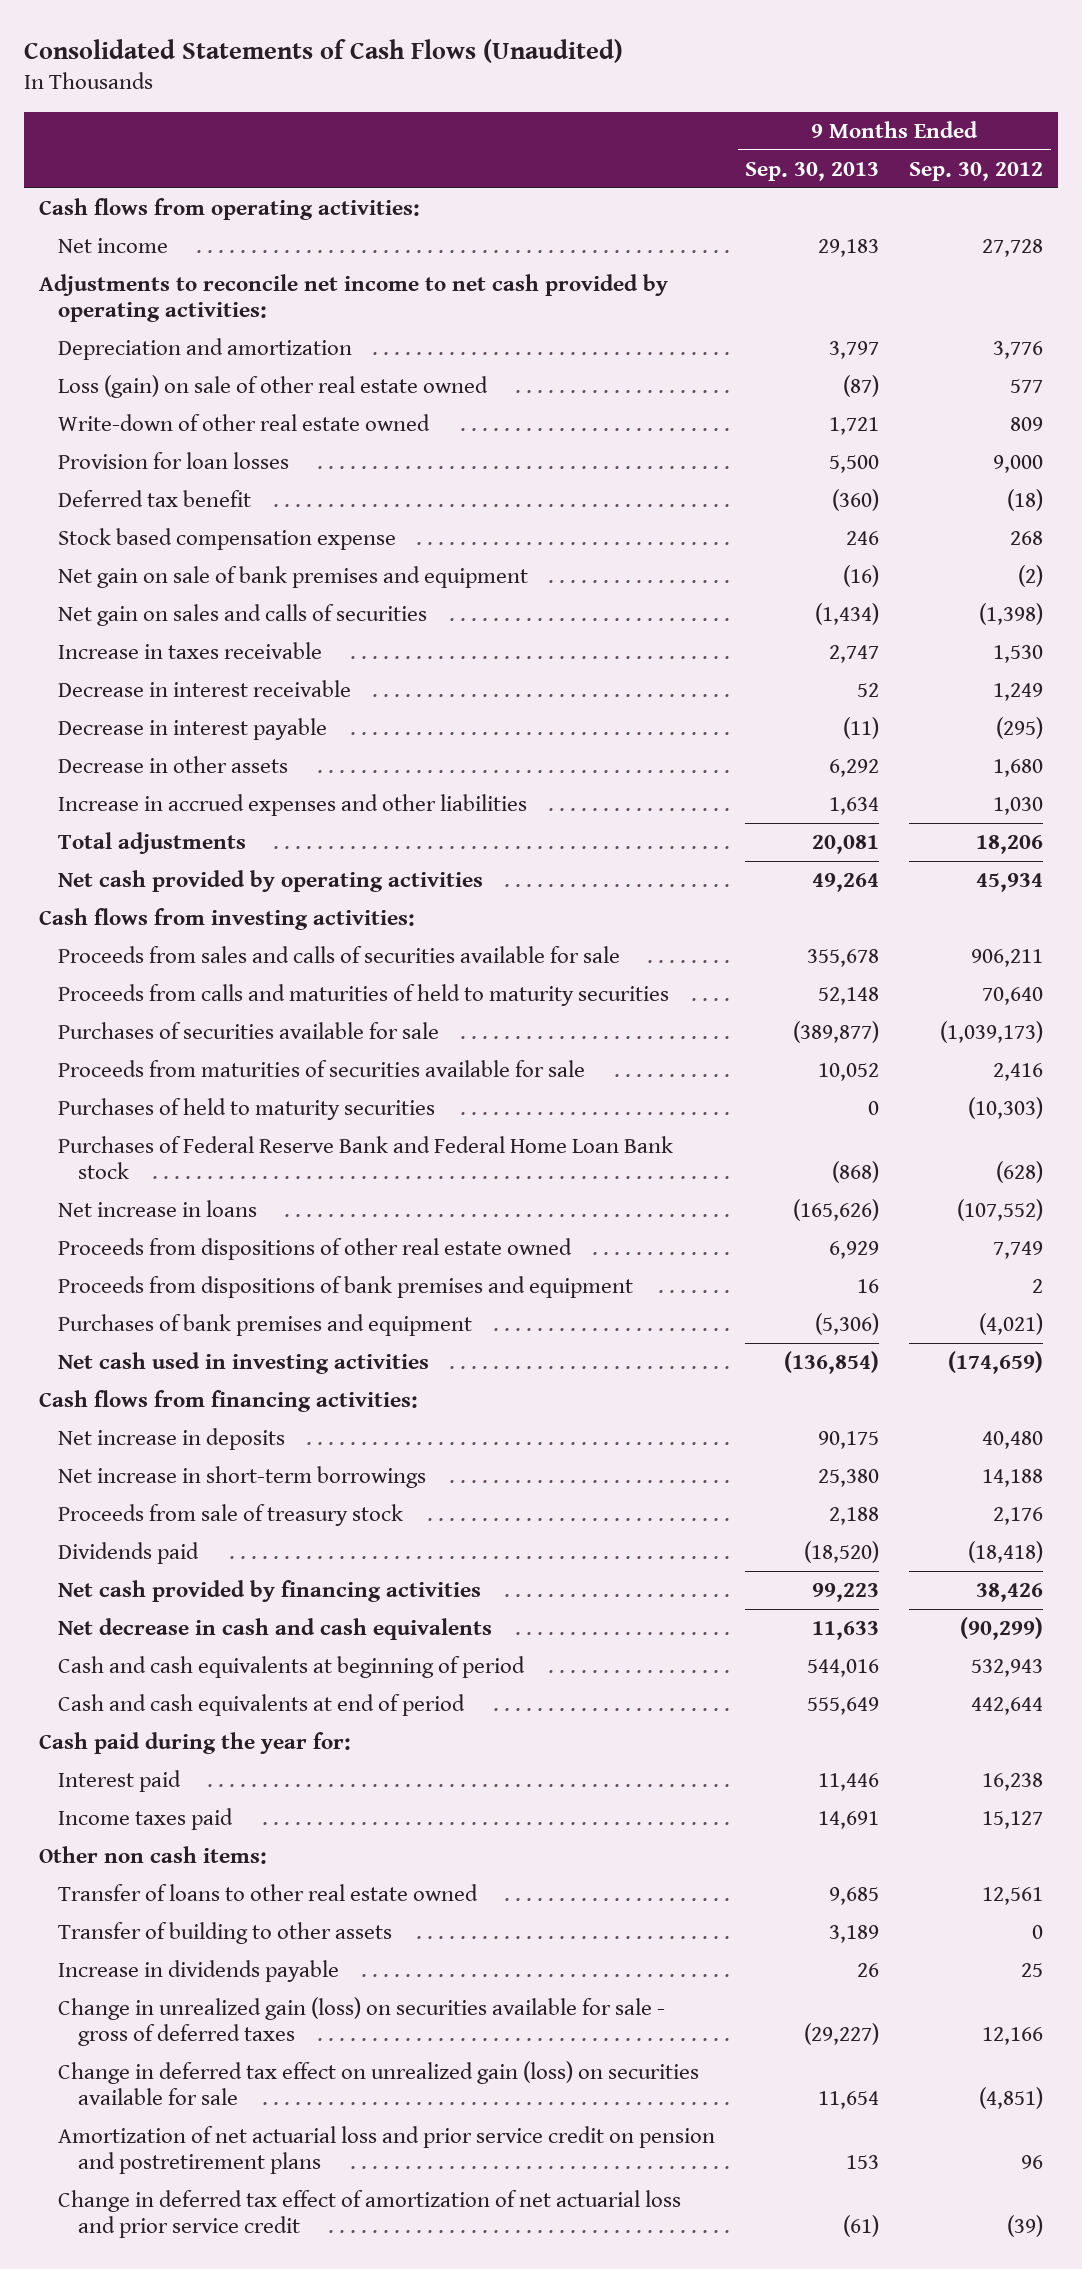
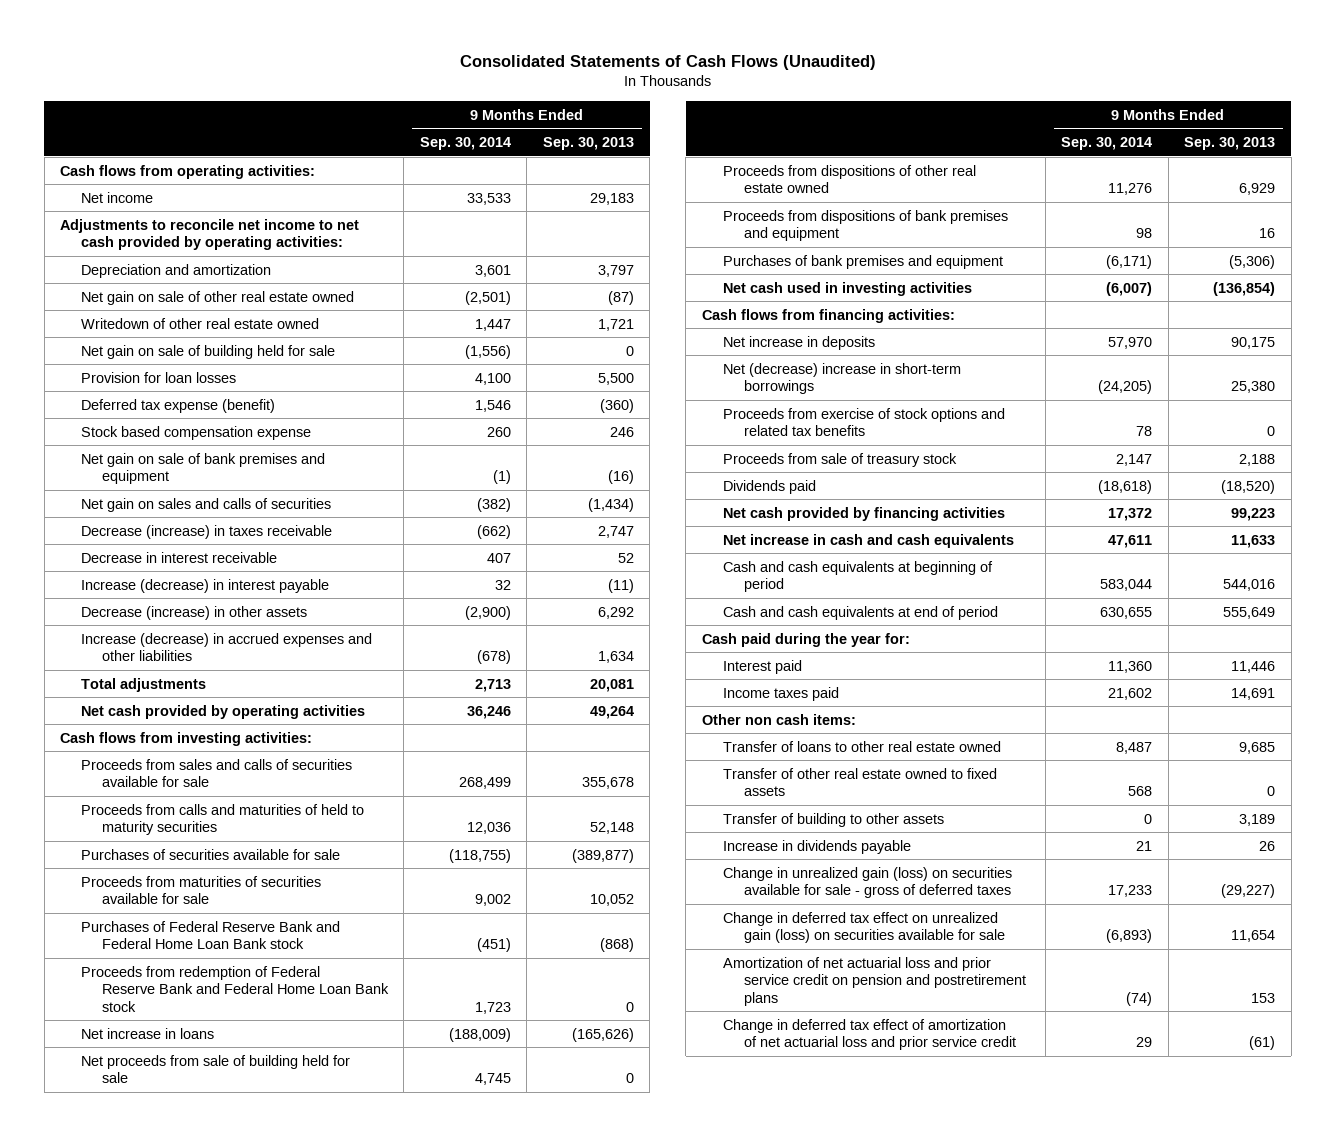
[909,161,1044,181] Sep. 30, 2012 -> none
none -> [419,137,511,151] Sep. 30, 2014
[58,375,489,399] Loss (gain) on sale of other real estate owned -> [81,290,355,305] Net gain on sale of other real estate owned
[58,414,431,432] Write-down of other real estate owned -> [81,317,320,329] Writedown of other real estate owned
none -> [81,344,336,359] Net gain on sale of building held for sale
[58,490,252,508] Deferred tax benefit -> [81,398,276,413] Deferred tax expense (benefit)
[58,642,323,660] Increase in taxes receivable -> [81,524,333,539] Decrease (increase) in taxes receivable
[58,718,328,741] Decrease in interest payable -> [81,578,330,593] Increase (decrease) in interest payable
[58,756,289,774] Decrease in other assets -> [81,605,308,620] Decrease (increase) in other assets
[58,794,528,817] Increase in accrued expenses and other liabilities -> [81,632,373,662] Increase (decrease) in accrued expenses and other liabilities
[58,1098,436,1121] Purchases of held to maturity securities -> none
none -> [81,965,389,1012] Proceeds from redemption of Federal Reserve Bank and Federal Home Loan Bank stock
none -> [81,1054,351,1084] Net proceeds from sale of building held for sale
[58,1466,427,1489] Net increase in short-term borrowings -> [722,362,961,395] Net (decrease) increase in short-term borrowings
none -> [722,407,1005,437] Proceeds from exercise of stock options and related tax benefits
[58,1618,493,1641] Net decrease in cash and cash equivalents -> [722,533,1014,548] Net increase in cash and cash equivalents
none -> [722,767,997,797] Transfer of other real estate owned to fixed assets

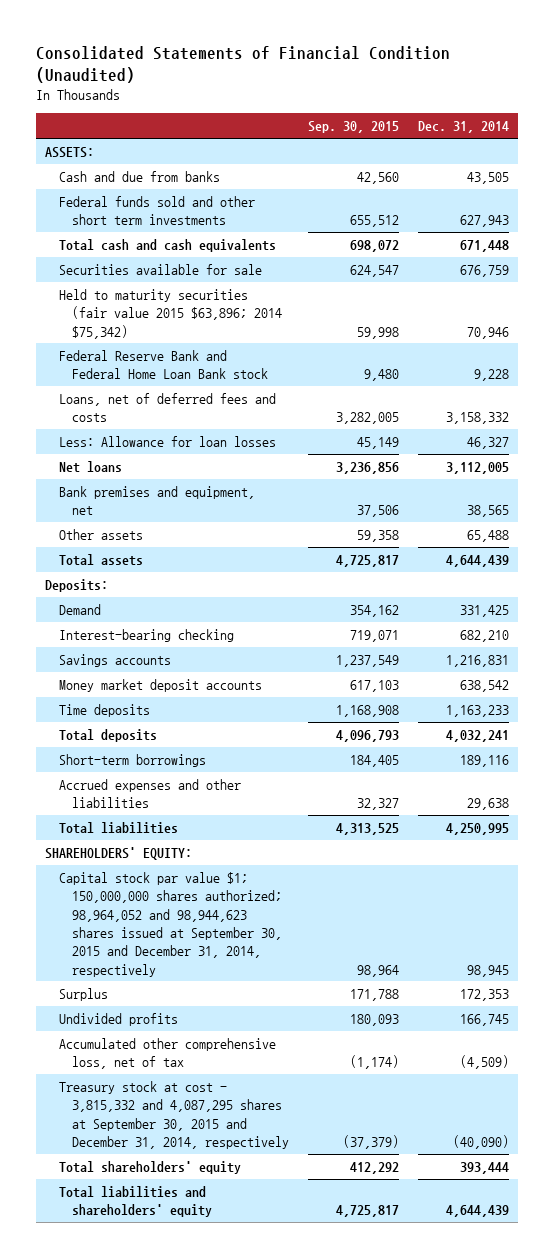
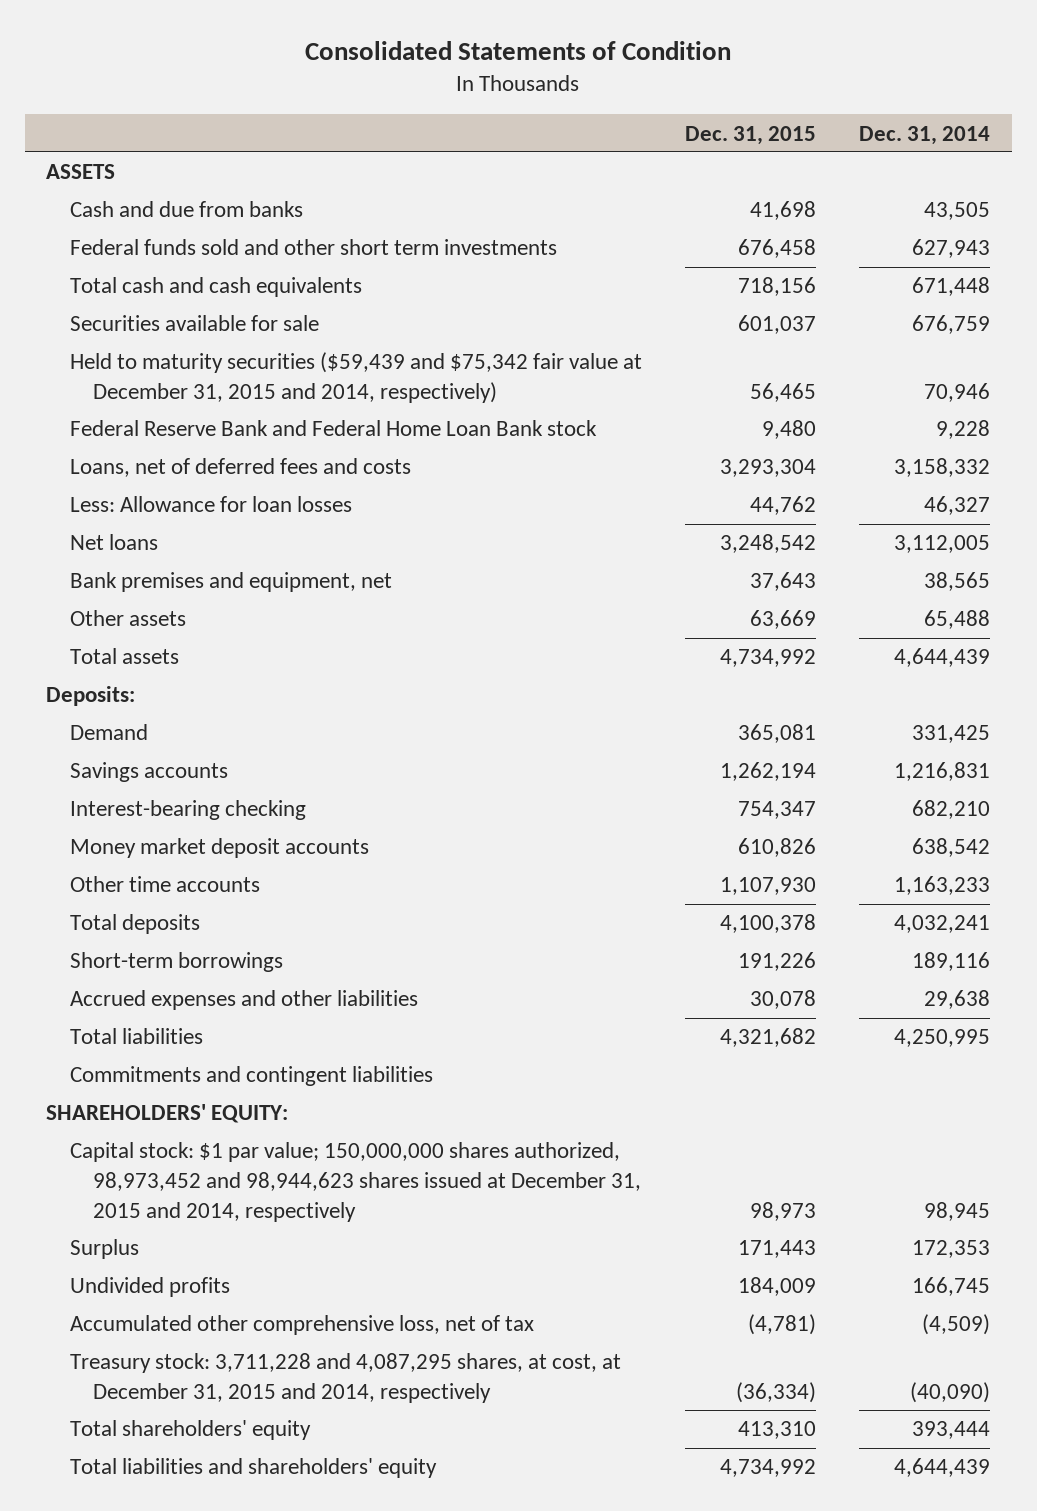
[35,45,450,83] Consolidated Statements of Financial Condition (Unaudited) -> [305,41,732,61] Consolidated Statements of Condition
[308,121,400,134] Sep. 30, 2015 -> none
none -> [685,125,817,145] Dec. 31, 2015
[45,146,95,158] ASSETS: -> [46,164,116,180] ASSETS
[58,288,283,339] Held to maturity securities (fair value 2015 $63,896; 2014 $75,342) -> [69,352,642,403] Held to maturity securities ($59,439 and $75,342 fair value at December 31, 2015 and 2014, respectively)
[58,628,234,642] Interest-bearing checking -> [69,800,306,821] Interest-bearing checking
[58,703,150,717] Time deposits -> [69,876,260,893] Other time accounts
none -> [69,1066,433,1087] Commitments and contingent liabilities
[58,871,283,977] Capital stock par value $1; 150,000,000 shares authorized; 98,964,052 and 98,944,623 shares issued at September 30, 2015 and December 31, 2014, respectively -> [69,1142,642,1222] Capital stock: $1 par value; 150,000,000 shares authorized, 98,973,452 and 98,944,623 shares issued at December 31, 2015 and 2014, respectively
[58,1080,290,1149] Treasury stock at cost - 3,815,332 and 4,087,295 shares at September 30, 2015 and December 31, 2014, respectively -> [69,1353,621,1403] Treasury stock: 3,711,228 and 4,087,295 shares, at cost, at December 31, 2015 and 2014, respectively

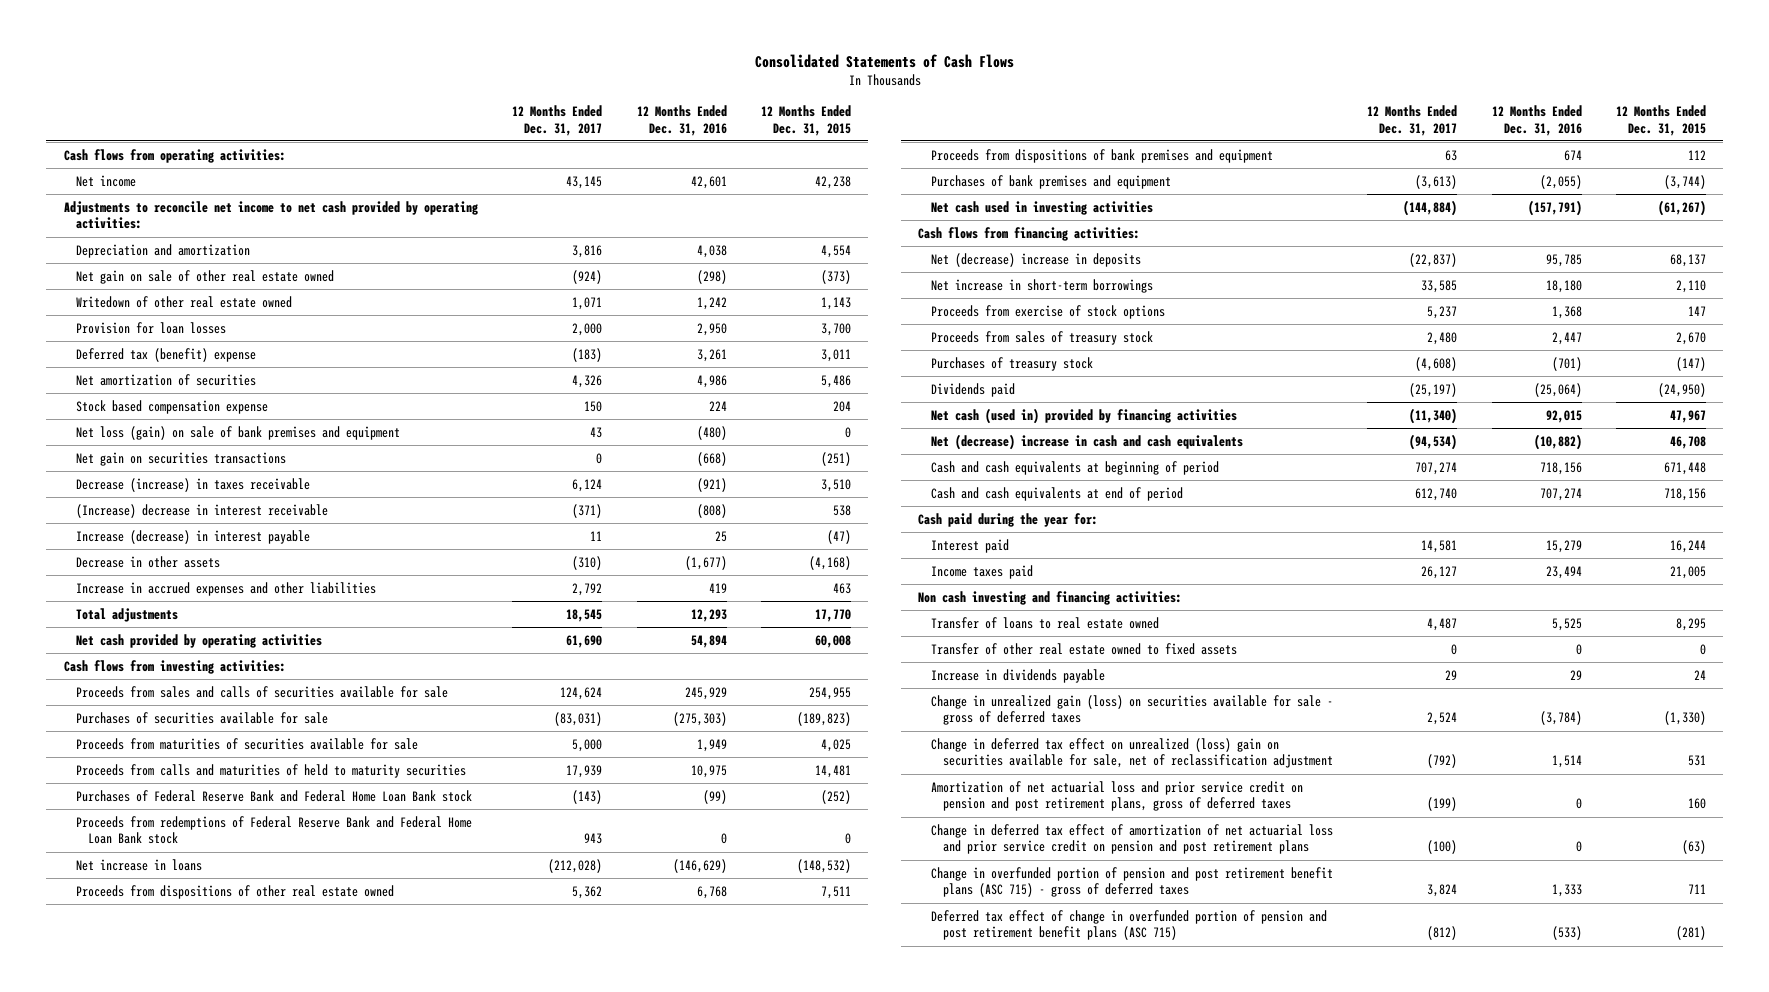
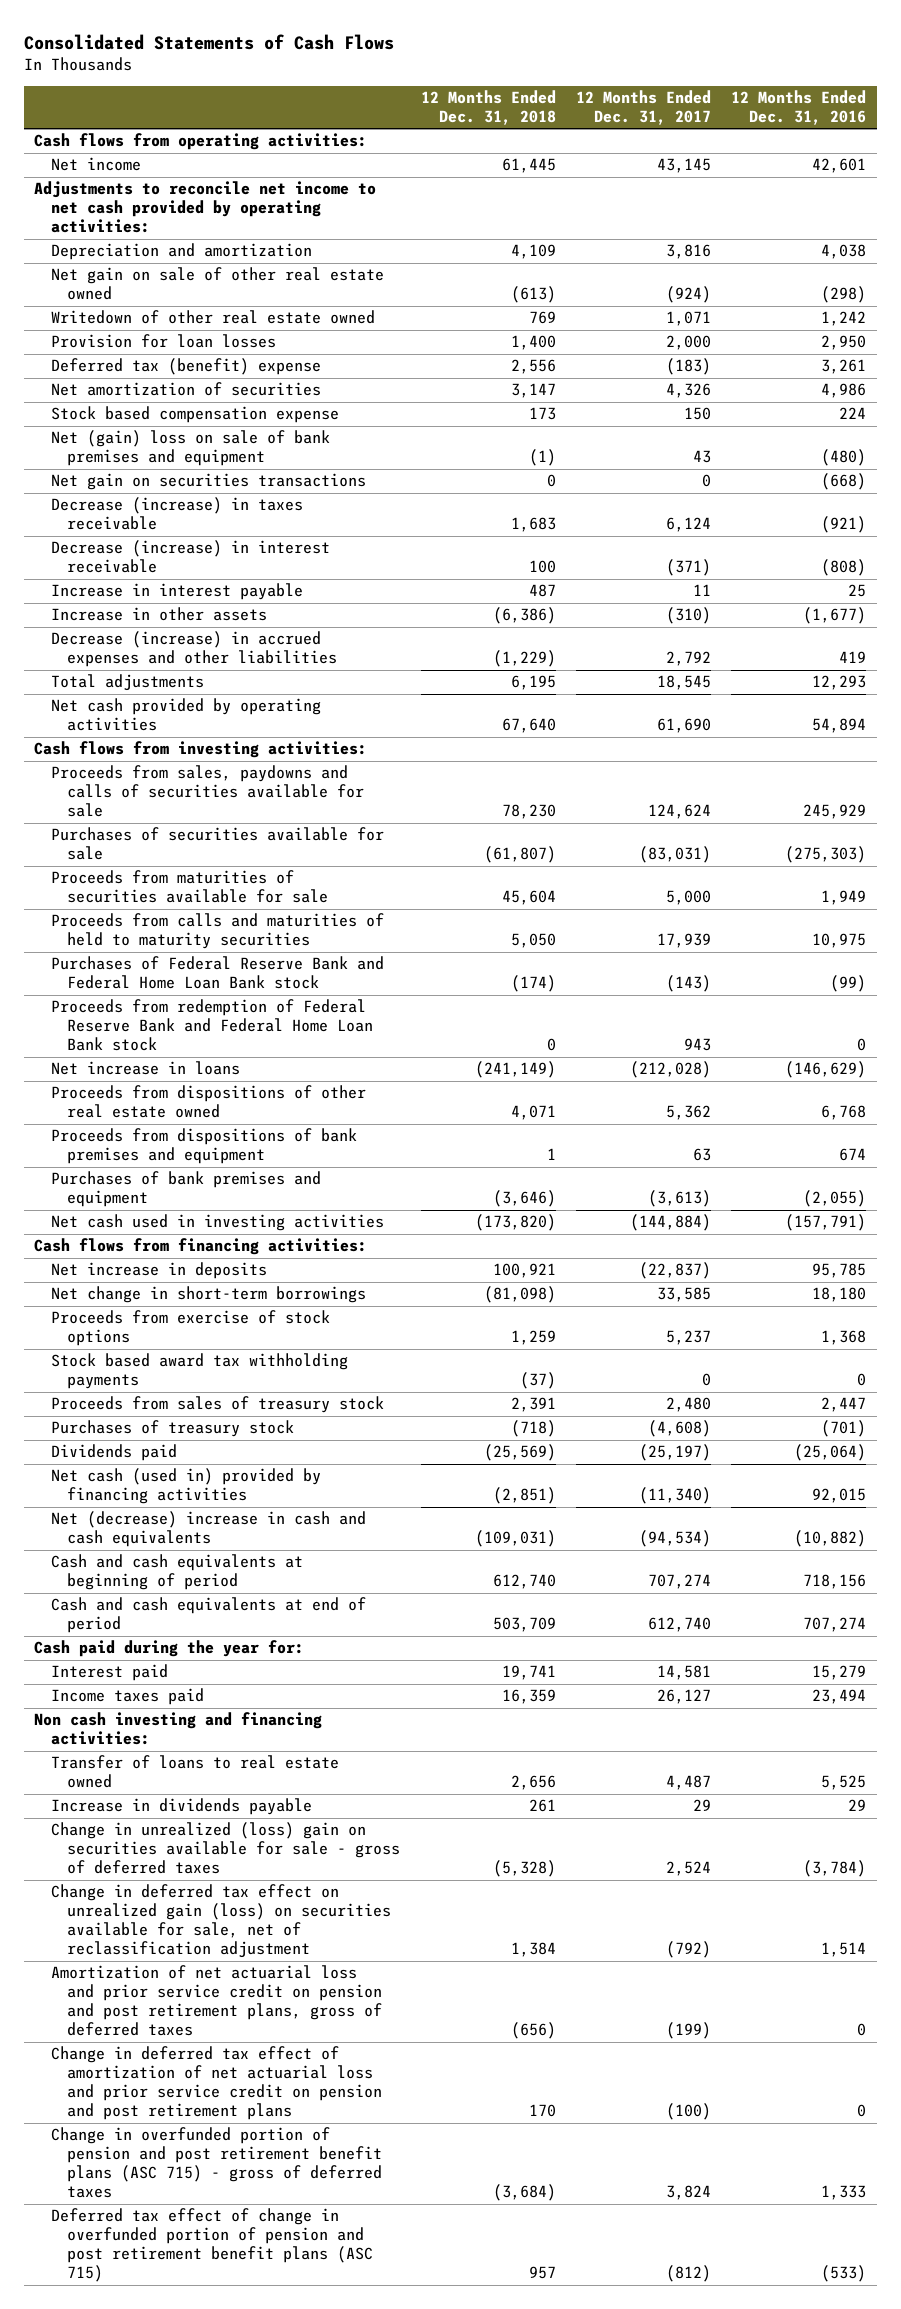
[760,104,851,136] 12 Months Ended Dec. 31, 2015 -> none
none -> [420,90,556,126] 12 Months Ended Dec. 31, 2018
[75,425,400,440] Net loss (gain) on sale of bank premises and equipment -> [50,430,330,467] Net (gain) loss on sale of bank premises and equipment
[75,503,328,518] (Increase) decrease in interest receivable -> [50,540,330,574] Decrease (increase) in interest receivable
[75,529,310,544] Increase (decrease) in interest payable -> [50,583,303,601] Increase in interest payable
[75,555,220,568] Decrease in other assets -> [50,607,267,622] Increase in other assets
[75,581,376,596] Increase in accrued expenses and other liabilities -> [50,631,338,668] Decrease (increase) in accrued expenses and other liabilities
[75,685,448,698] Proceeds from sales and calls of securities available for sale -> [50,765,365,818] Proceeds from sales, paydowns and calls of securities available for sale
[75,815,472,845] Proceeds from redemptions of Federal Reserve Bank and Federal Home Loan Bank stock -> [50,999,374,1052] Proceeds from redemption of Federal Reserve Bank and Federal Home Loan Bank stock
[930,252,1141,267] Net (decrease) increase in deposits -> [50,1262,267,1280] Net increase in deposits
[930,278,1153,293] Net increase in short-term borrowings -> [50,1286,366,1304] Net change in short-term borrowings
none -> [50,1353,348,1390] Stock based award tax withholding payments
[930,642,1237,655] Transfer of other real estate owned to fixed assets -> none
[930,694,1333,726] Change in unrealized gain (loss) on securities available for sale - gross of deferred taxes -> [50,1822,401,1875] Change in unrealized (loss) gain on securities available for sale - gross of deferred taxes
[930,737,1334,769] Change in deferred tax effect on unrealized (loss) gain on securities available for sale, net of reclassification adjustment -> [50,1884,392,1959] Change in deferred tax effect on unrealized gain (loss) on securities available for sale, net of reclassification adjustment

